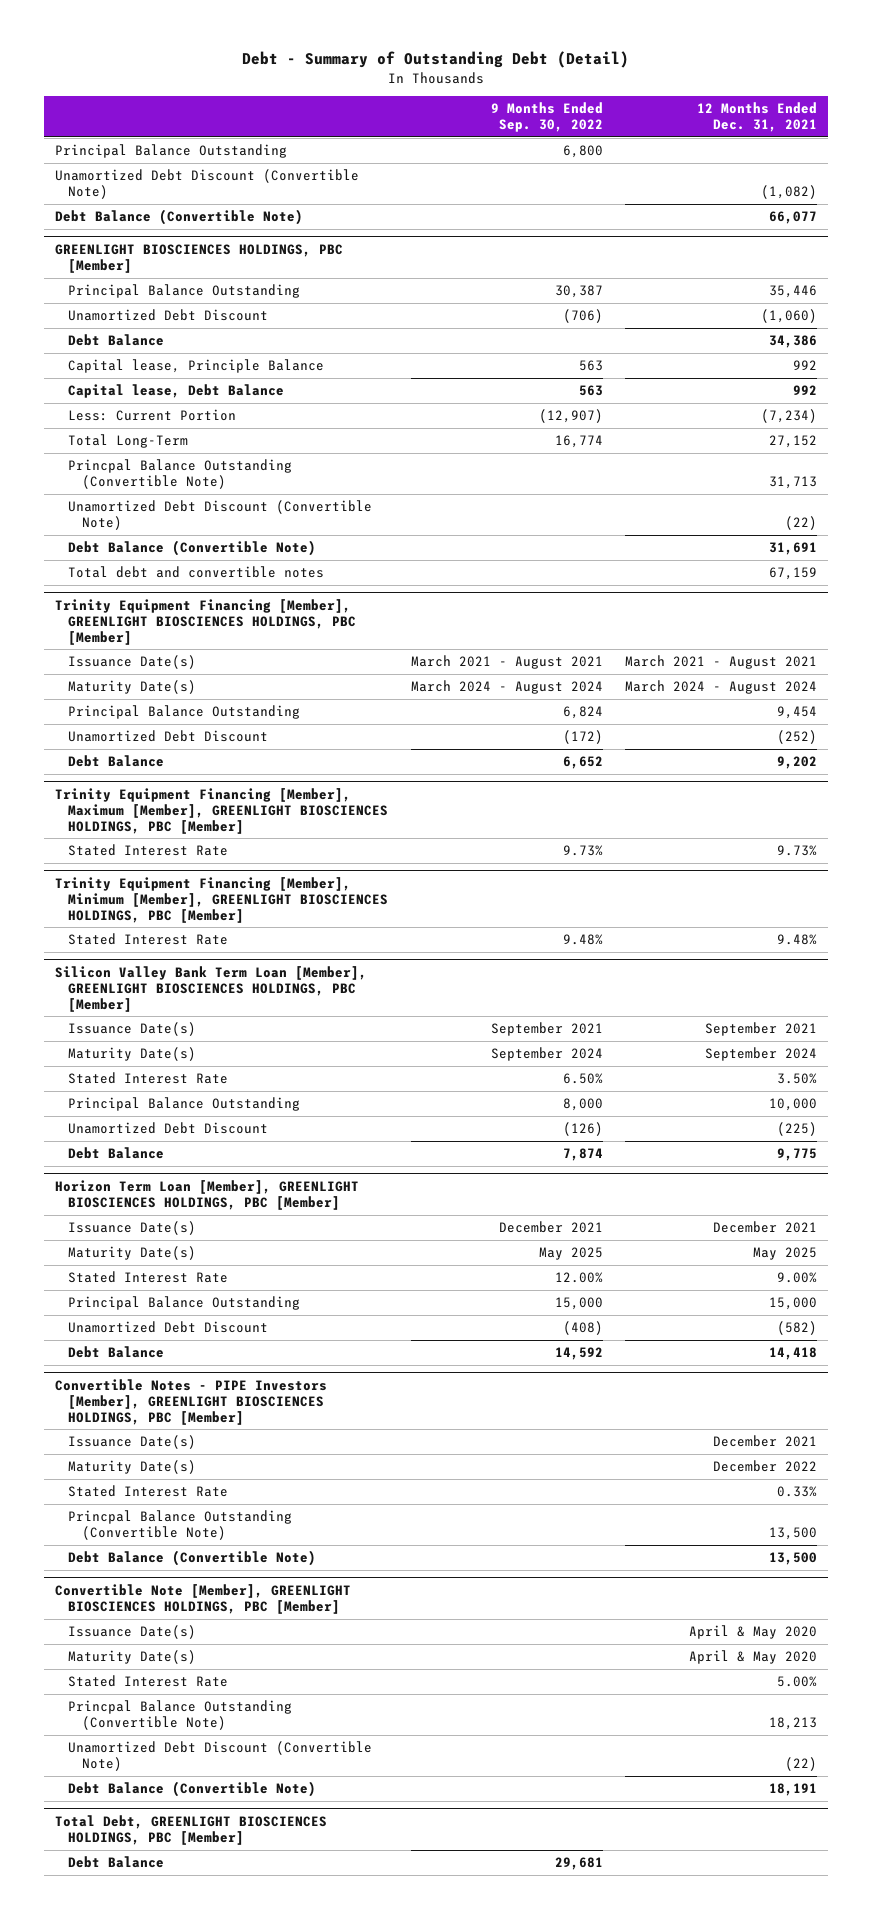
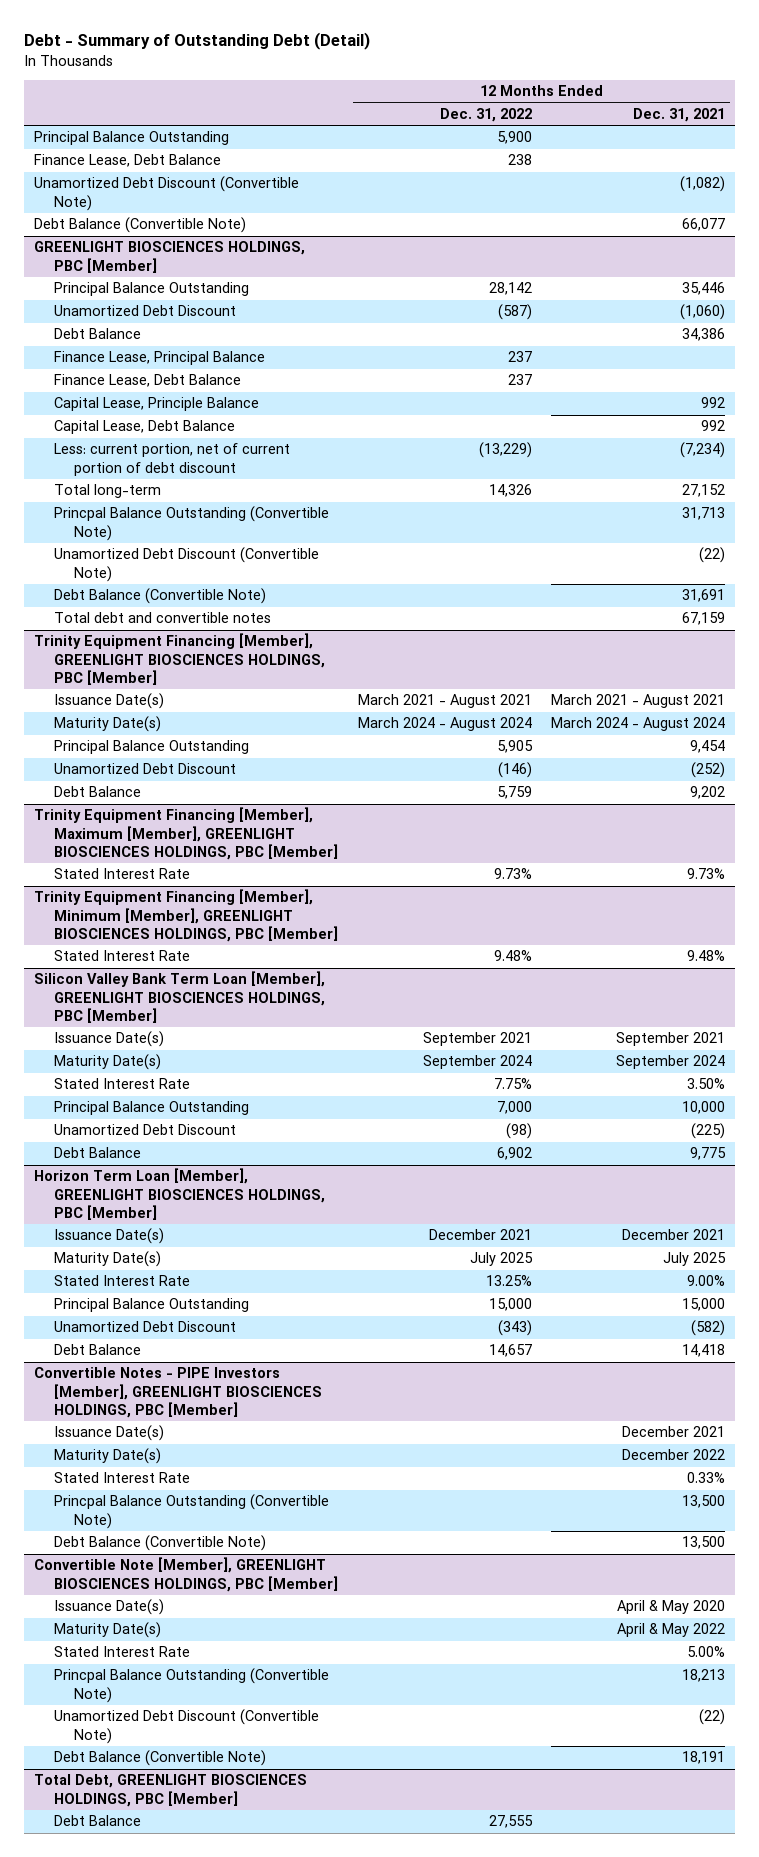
[490,102,603,132] 9 Months Ended Sep. 30, 2022 -> none
none -> [439,107,532,122] Dec. 31, 2022
none -> [33,154,221,168] Finance Lease, Debt Balance
none -> [54,351,266,366] Finance Lease, Principal Balance
none -> [54,374,242,388] Finance Lease, Debt Balance
[68,359,325,374] Capital lease, Principle Balance -> [54,397,260,412] Capital Lease, Principle Balance
[68,384,285,399] Capital lease, Debt Balance -> [54,420,236,435] Capital Lease, Debt Balance
[68,409,237,422] Less: Current Portion -> [54,443,291,476] Less: current portion, net of current portion of debt discount
[68,434,189,449] Total Long-Term -> [54,484,162,499] Total long-term
[752,1247,817,1261] May 2025 -> [663,1252,727,1267] July 2025
[688,1650,817,1665] April & May 2020 -> [617,1623,726,1638] April & May 2022

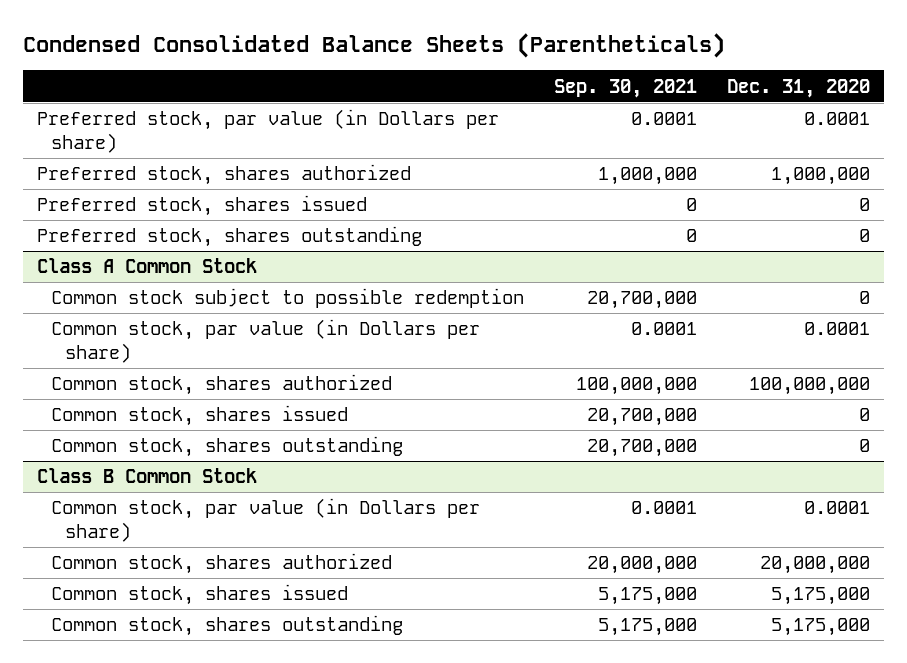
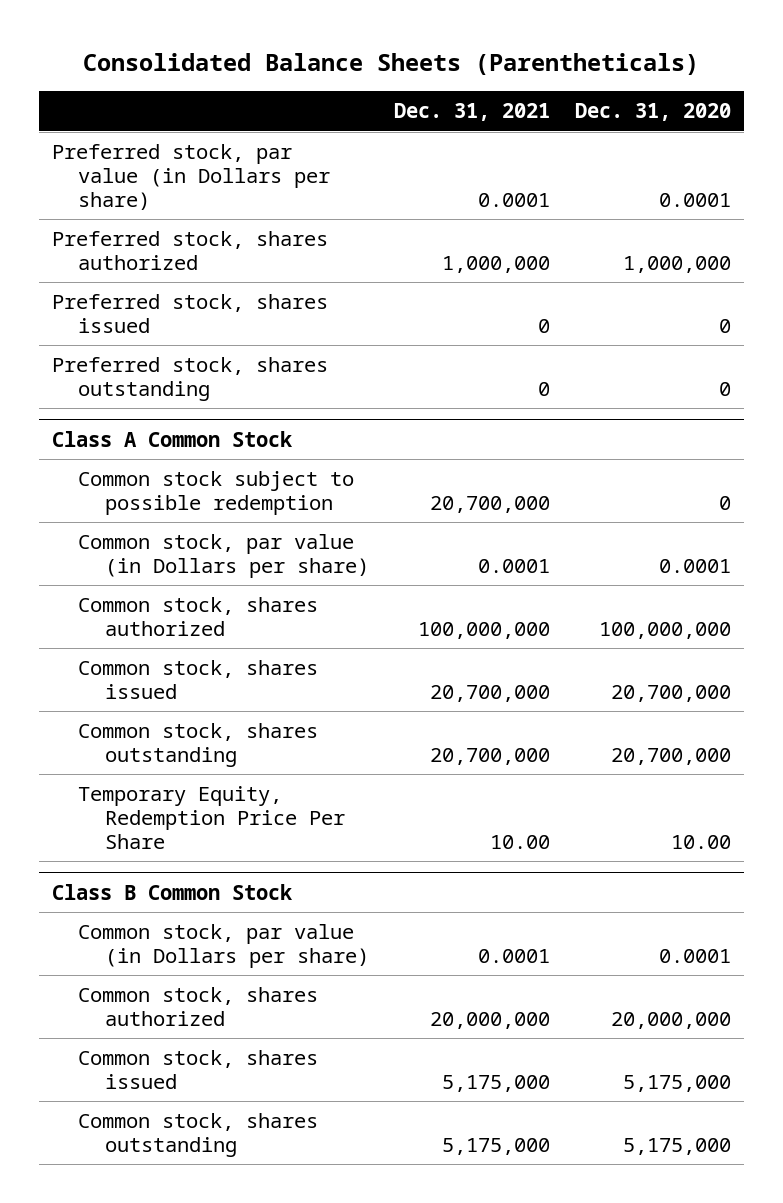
[22,32,725,58] Condensed Consolidated Balance Sheets (Parentheticals) -> [83,52,700,75] Consolidated Balance Sheets (Parentheticals)
[553,78,697,98] Sep. 30, 2021 -> none
none -> [394,103,551,122] Dec. 31, 2021
[858,408,870,422] 0 -> [611,684,732,702] 20,700,000
[858,439,870,453] 0 -> [611,747,732,765] 20,700,000
none -> [78,785,345,849] Temporary Equity, Redemption Price Per Share

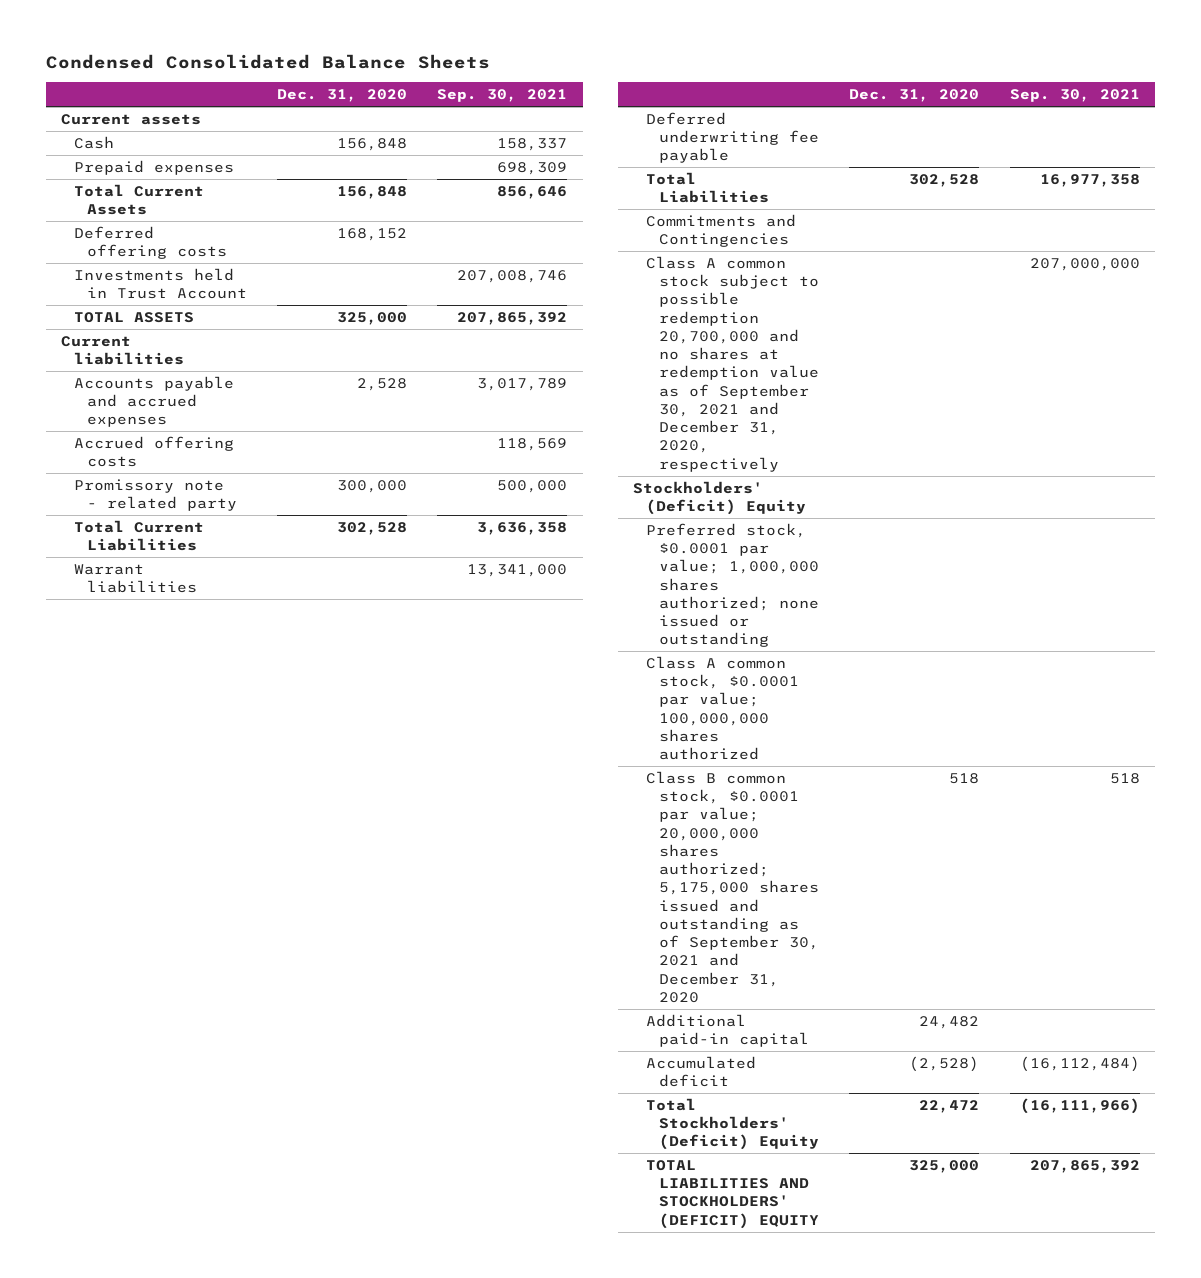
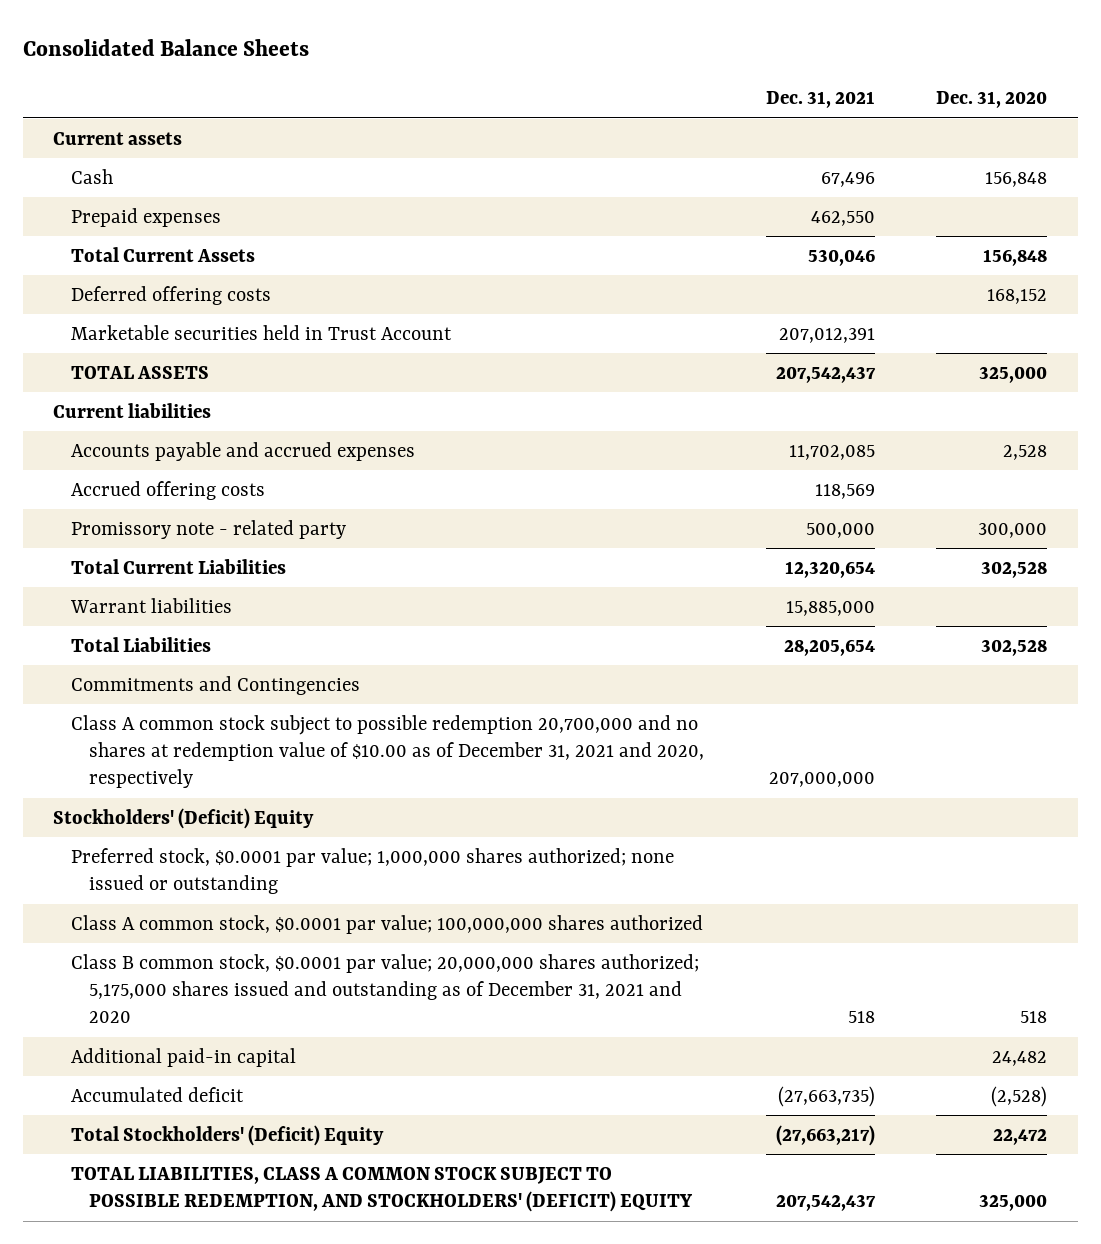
[46,54,491,70] Condensed Consolidated Balance Sheets -> [22,39,309,57] Consolidated Balance Sheets
[437,89,568,103] Sep. 30, 2021 -> none
none -> [765,91,875,109] Dec. 31, 2021
[74,267,247,300] Investments held in Trust Account -> [71,324,453,340] Marketable securities held in Trust Account
[646,111,819,164] Deferred underwriting fee payable -> none
[646,255,819,472] Class A common stock subject to possible redemption 20,700,000 and no shares at redemption value as of September 30, 2021 and December 31, 2020, respectively -> [71,714,705,789] Class A common stock subject to possible redemption 20,700,000 and no shares at redemption value of $10.00 as of December 31, 2021 and 2020, respectively
[646,770,819,1003] Class B common stock, $0.0001 par value; 20,000,000 shares authorized; 5,175,000 shares issued and outstanding as of September 30, 2021 and December 31, 2020 -> [71,953,700,1024] Class B common stock, $0.0001 par value; 20,000,000 shares authorized; 5,175,000 shares issued and outstanding as of December 31, 2021 and 2020
[646,1159,819,1229] TOTAL LIABILITIES AND STOCKHOLDERS' (DEFICIT) EQUITY -> [71,1166,694,1213] TOTAL LIABILITIES, CLASS A COMMON STOCK SUBJECT TO POSSIBLE REDEMPTION, AND STOCKHOLDERS' (DEFICIT) EQUITY

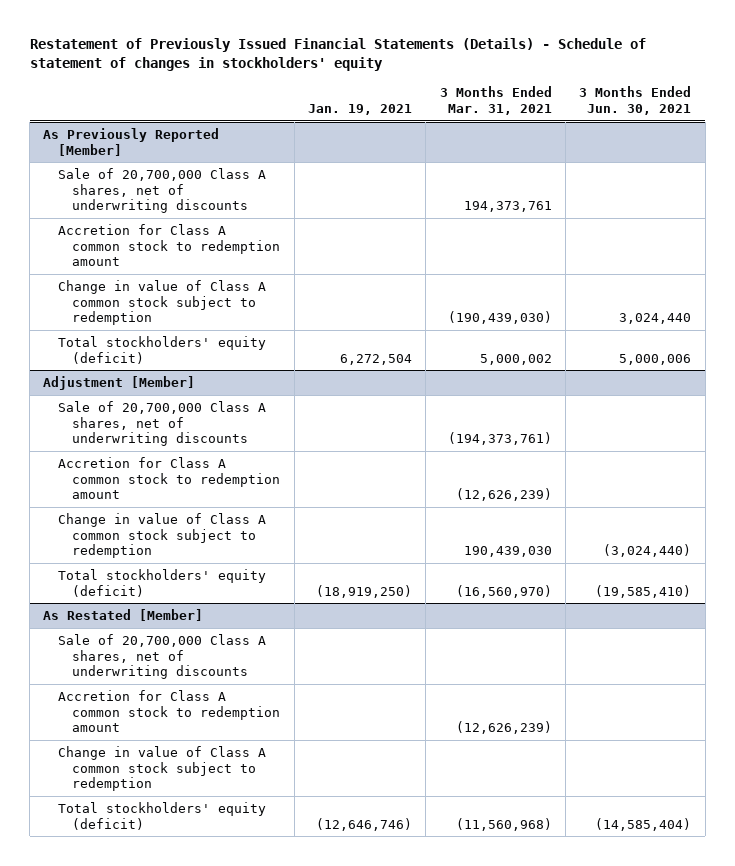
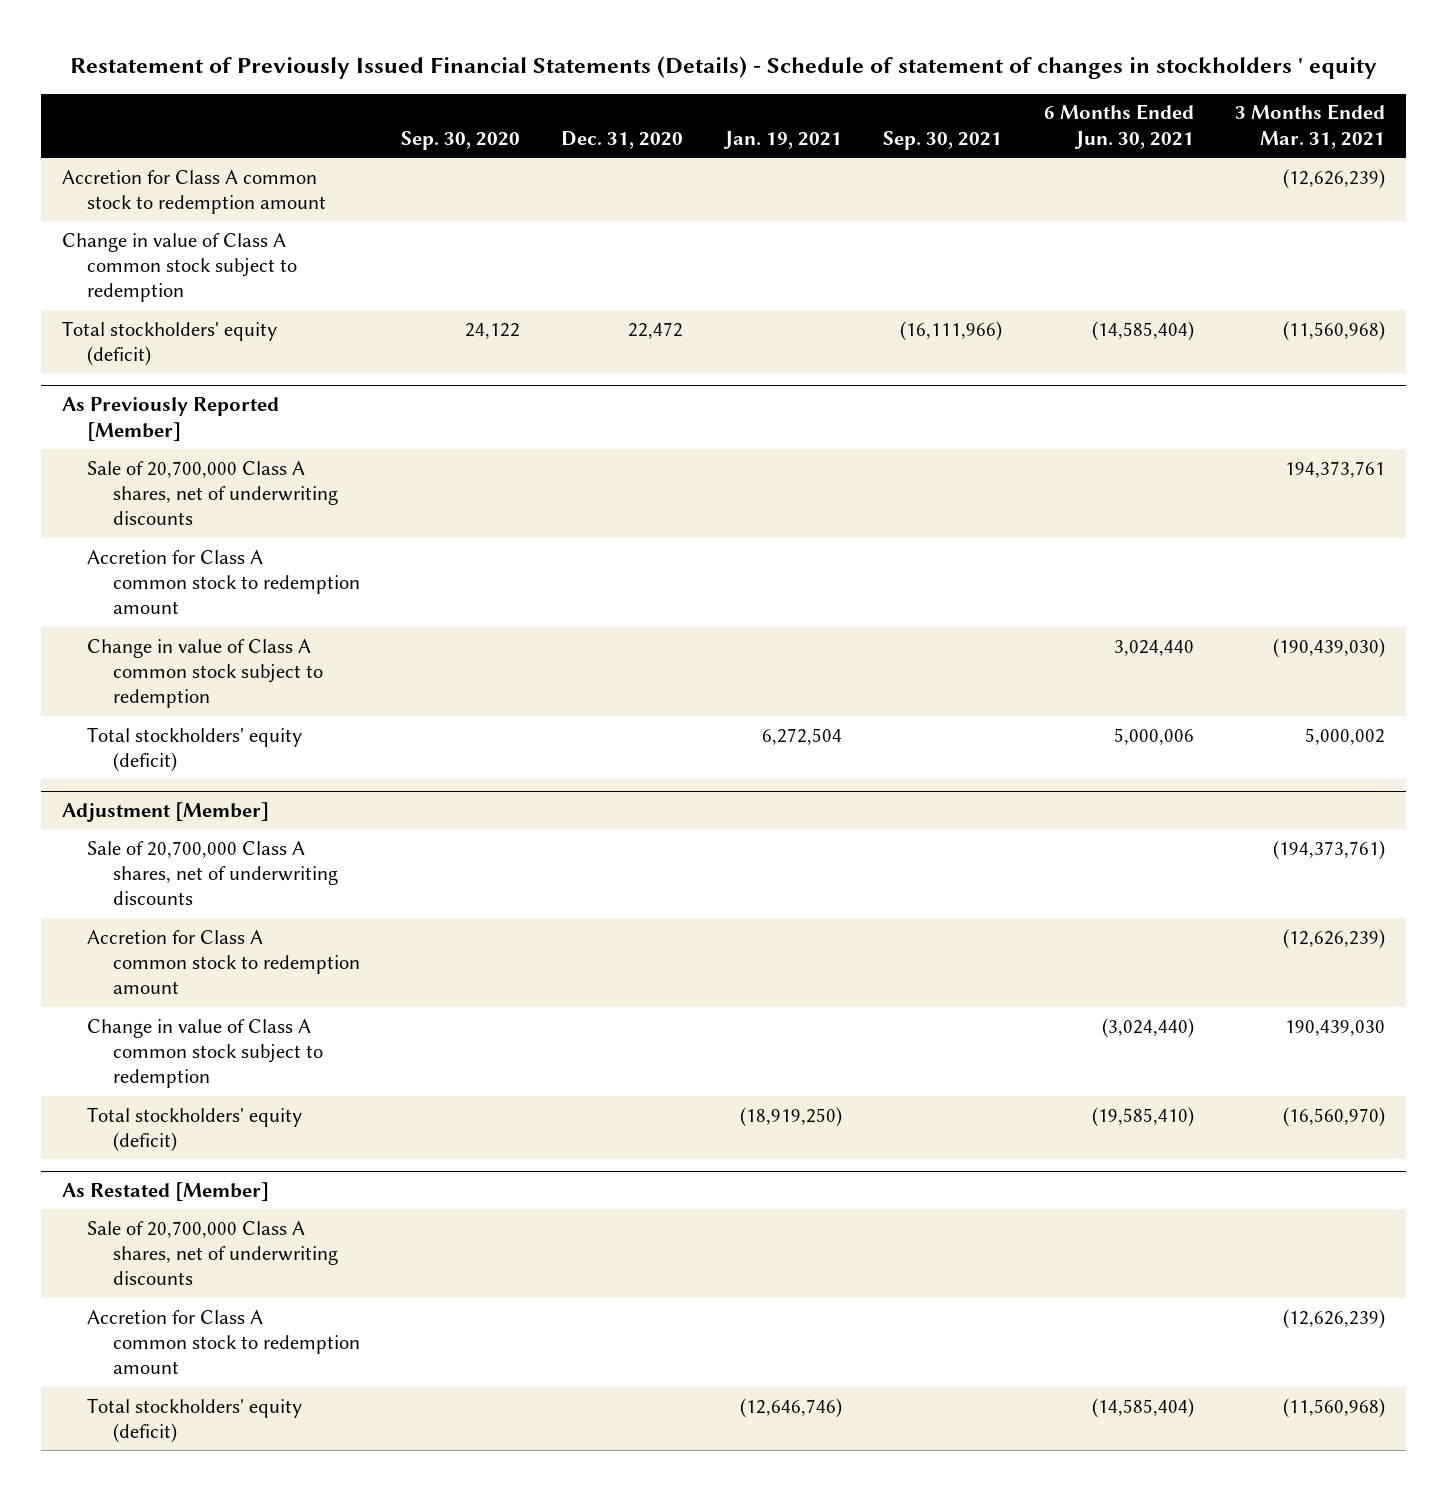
[29,37,646,71] Restatement of Previously Issued Financial Statements (Details) - Schedule of statement of changes in stockholders' equity -> [69,56,1377,80] Restatement of Previously Issued Financial Statements (Details) - Schedule of statement of changes in stockholders ' equity
[579,86,692,115] 3 Months Ended Jun. 30, 2021 -> none
none -> [400,130,520,150] Sep. 30, 2020
none -> [561,130,684,149] Dec. 31, 2020
none -> [883,130,1003,150] Sep. 30, 2021
none -> [1043,104,1194,149] 6 Months Ended Jun. 30, 2021
none -> [62,169,327,214] Accretion for Class A common stock to redemption amount
none -> [62,232,298,303] Change in value of Class A common stock subject to redemption
none -> [62,320,278,366] Total stockholders' equity (deficit)
[57,745,266,792] Change in value of Class A common stock subject to redemption -> none

